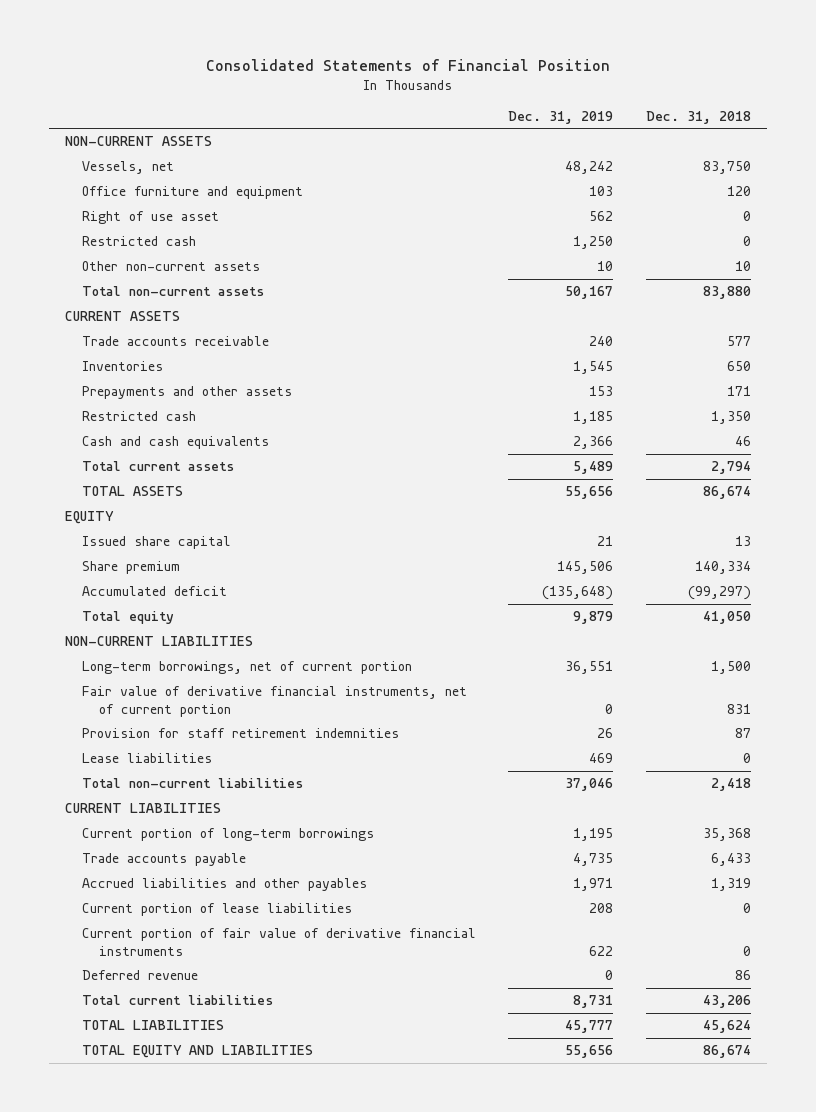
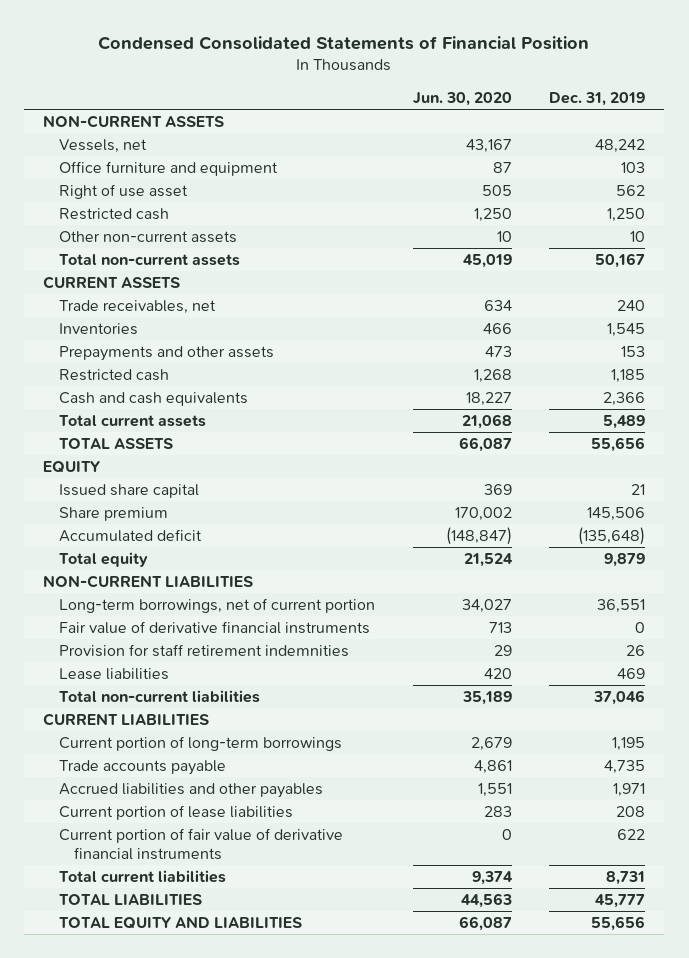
[205,58,610,71] Consolidated Statements of Financial Position -> [98,35,590,50] Condensed Consolidated Statements of Financial Position
[645,110,751,124] Dec. 31, 2018 -> none
none -> [412,92,512,107] Jun. 30, 2020
[81,336,269,347] Trade accounts receivable -> [58,300,216,315] Trade receivables, net
[81,686,467,717] Fair value of derivative financial instruments, net of current portion -> [58,621,370,635] Fair value of derivative financial instruments
[81,970,198,981] Deferred revenue -> none

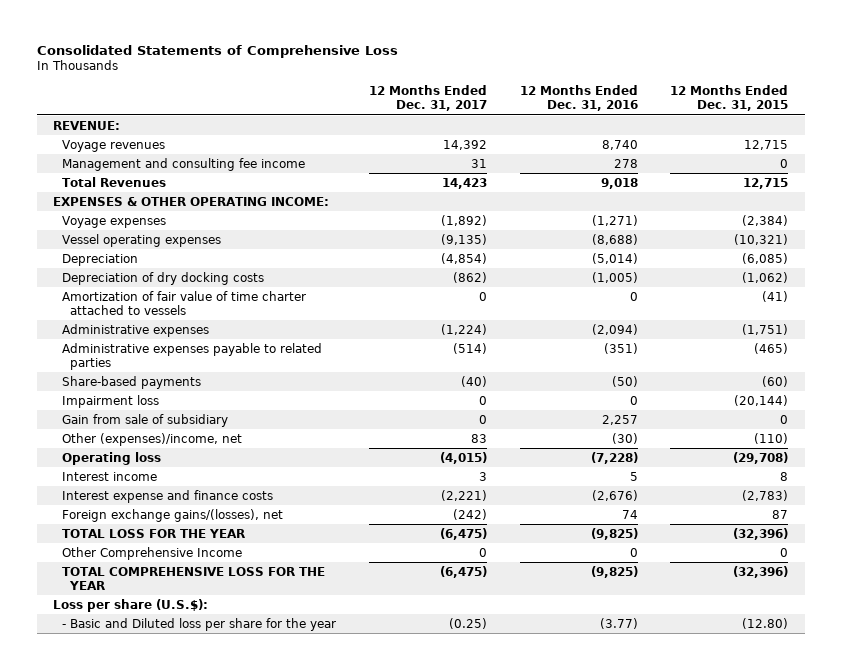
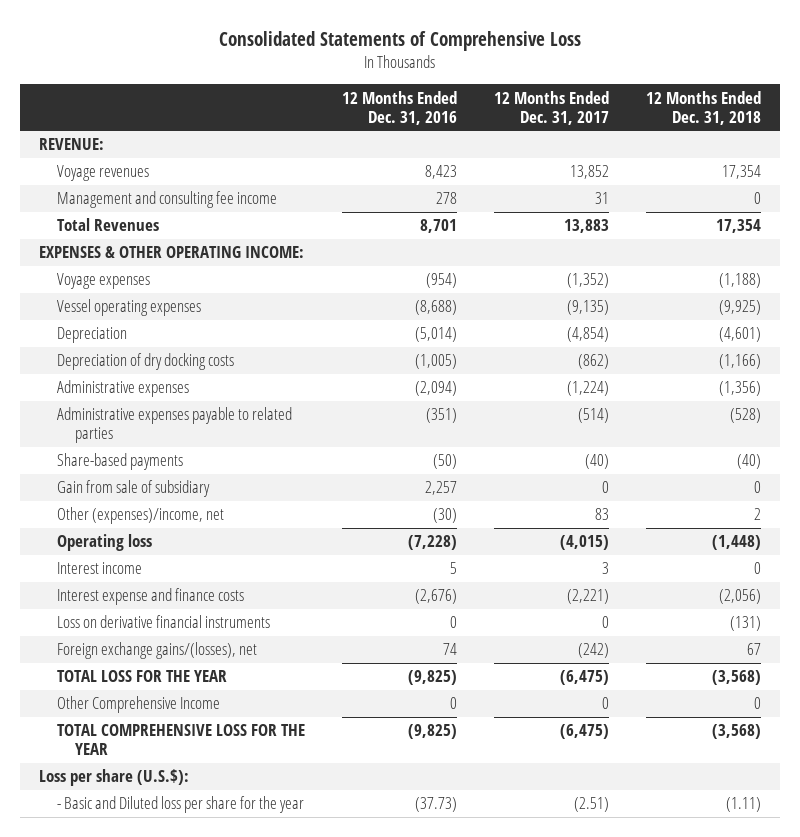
[670,85,789,112] 12 Months Ended Dec. 31, 2015 -> none
none -> [646,90,762,125] 12 Months Ended Dec. 31, 2018
[442,139,487,150] 14,392 -> [569,165,609,180] 13,852
[601,139,638,150] 8,740 -> [424,165,457,180] 8,423
[441,177,487,189] 14,423 -> [563,219,609,234] 13,883
[600,177,638,189] 9,018 -> [419,219,457,234] 8,701
[440,214,487,226] (1,892) -> [566,273,609,289] (1,352)
[591,214,638,226] (1,271) -> [425,273,457,289] (954)
[61,290,306,315] Amortization of fair value of time charter attached to vessels -> none
[61,394,159,408] Impairment loss -> none
none -> [56,615,270,629] Loss on derivative financial instruments
[448,617,487,629] (0.25) -> [573,797,609,813] (2.51)
[599,617,638,629] (3.77) -> [414,797,457,813] (37.73)

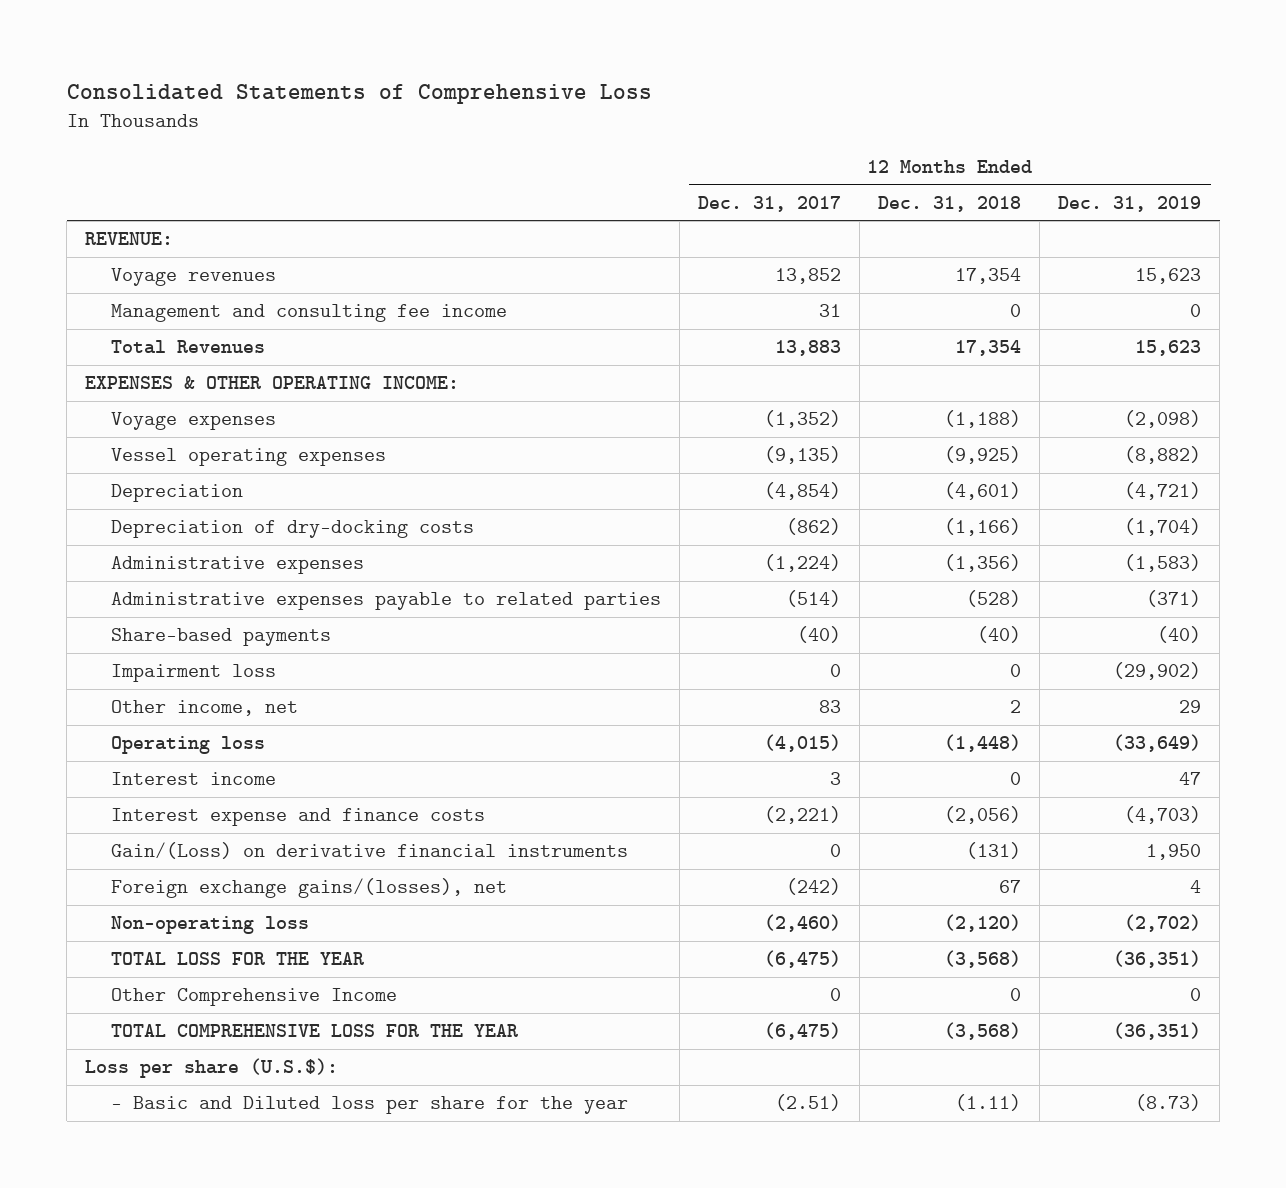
[341,90,457,125] 12 Months Ended Dec. 31, 2016 -> none
none -> [1058,195,1202,212] Dec. 31, 2019
[56,353,234,371] Depreciation of dry docking costs -> [111,520,475,539] Depreciation of dry-docking costs
[56,480,210,498] Gain from sale of subsidiary -> none
none -> [111,664,277,683] Impairment loss
[56,507,224,525] Other (expenses)/income, net -> [111,700,299,717] Other income, net
[56,615,270,629] Loss on derivative financial instruments -> [111,842,629,860] Gain/(Loss) on derivative financial instruments
none -> [111,916,310,935] Non-operating loss

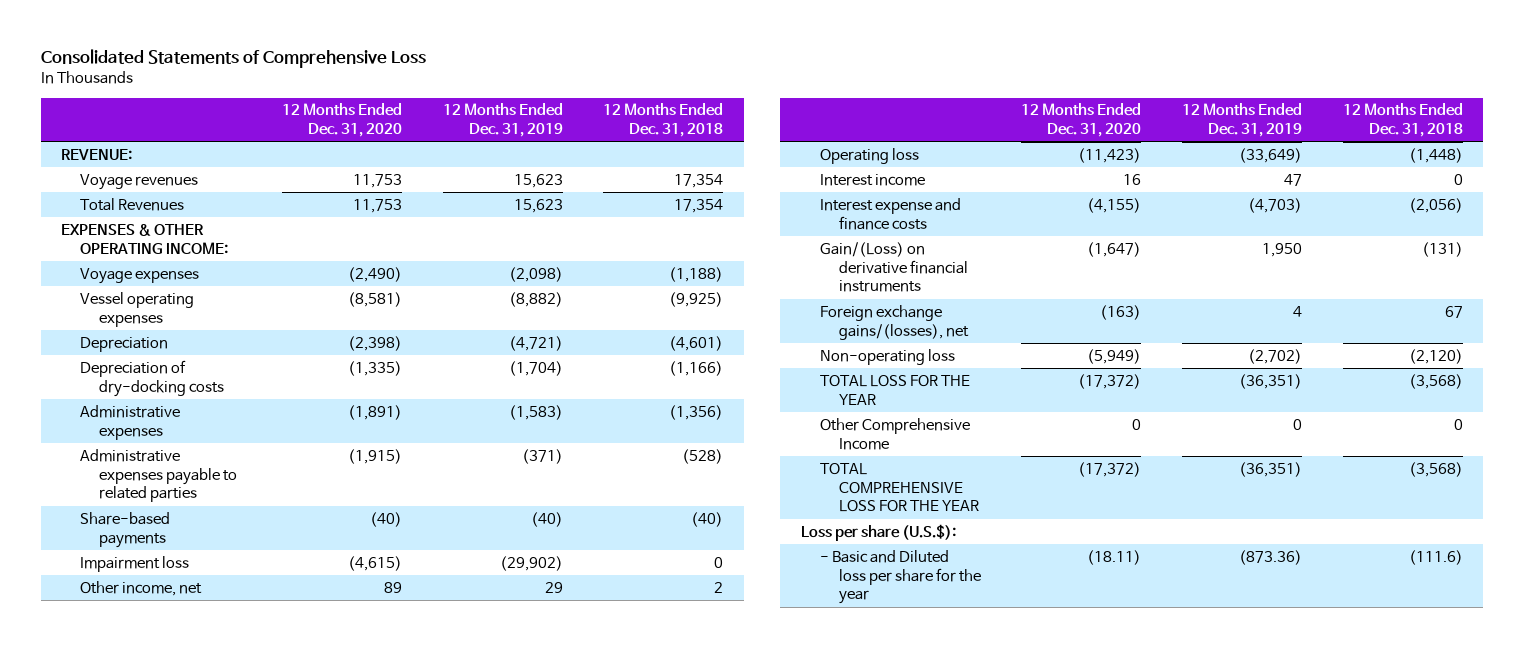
[698,195,842,212] Dec. 31, 2017 -> none
none -> [281,103,402,138] 12 Months Ended Dec. 31, 2020
[111,304,508,323] Management and consulting fee income -> none
[955,1094,1022,1112] (1.11) -> [1409,549,1464,565] (111.6)
[1135,1094,1202,1112] (8.73) -> [1239,549,1303,565] (873.36)

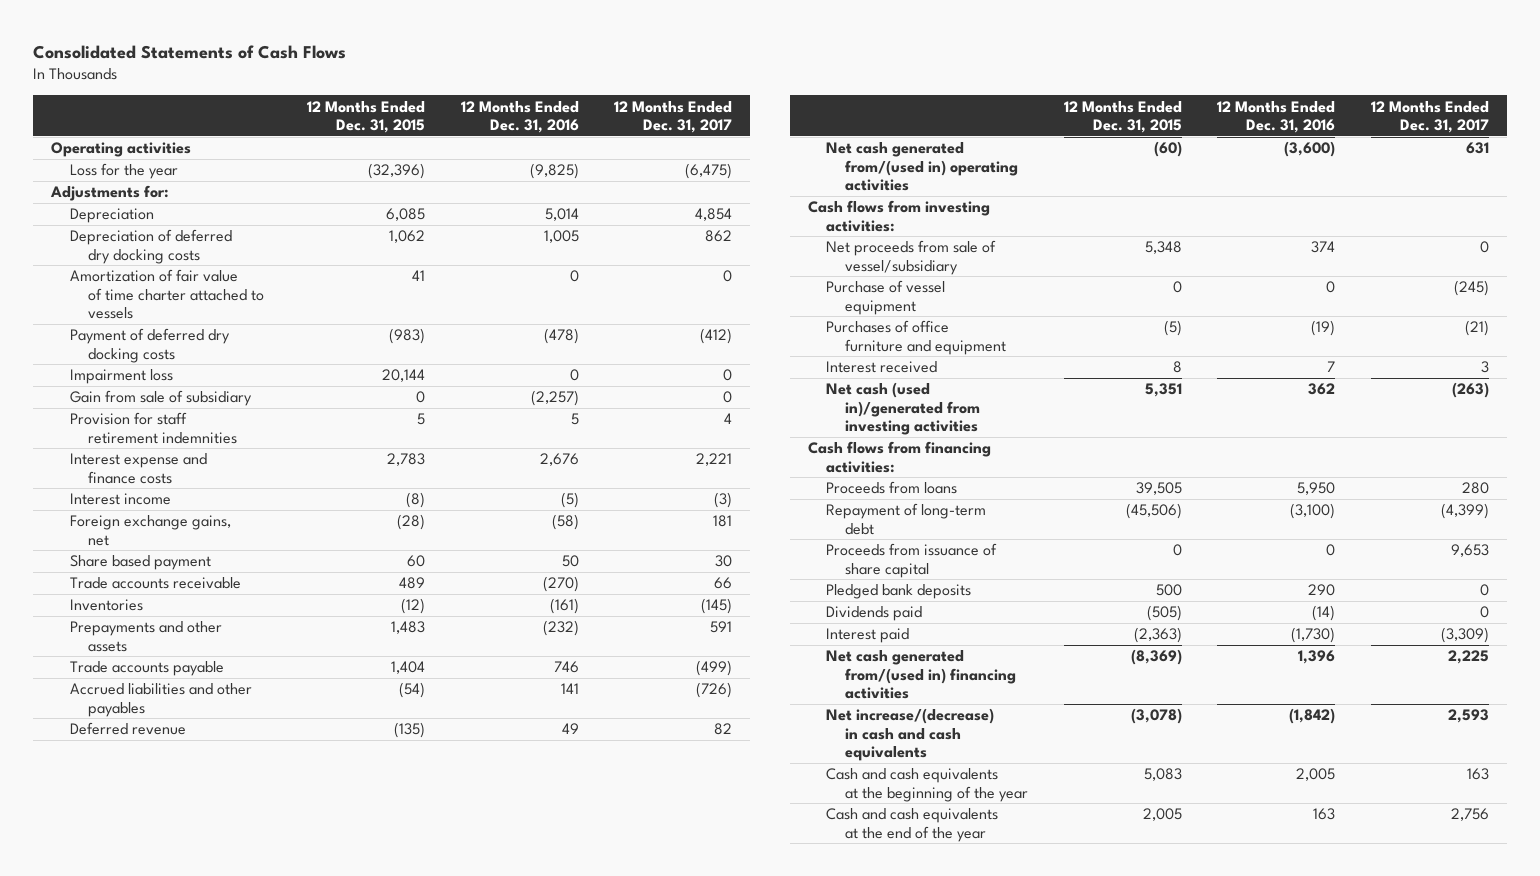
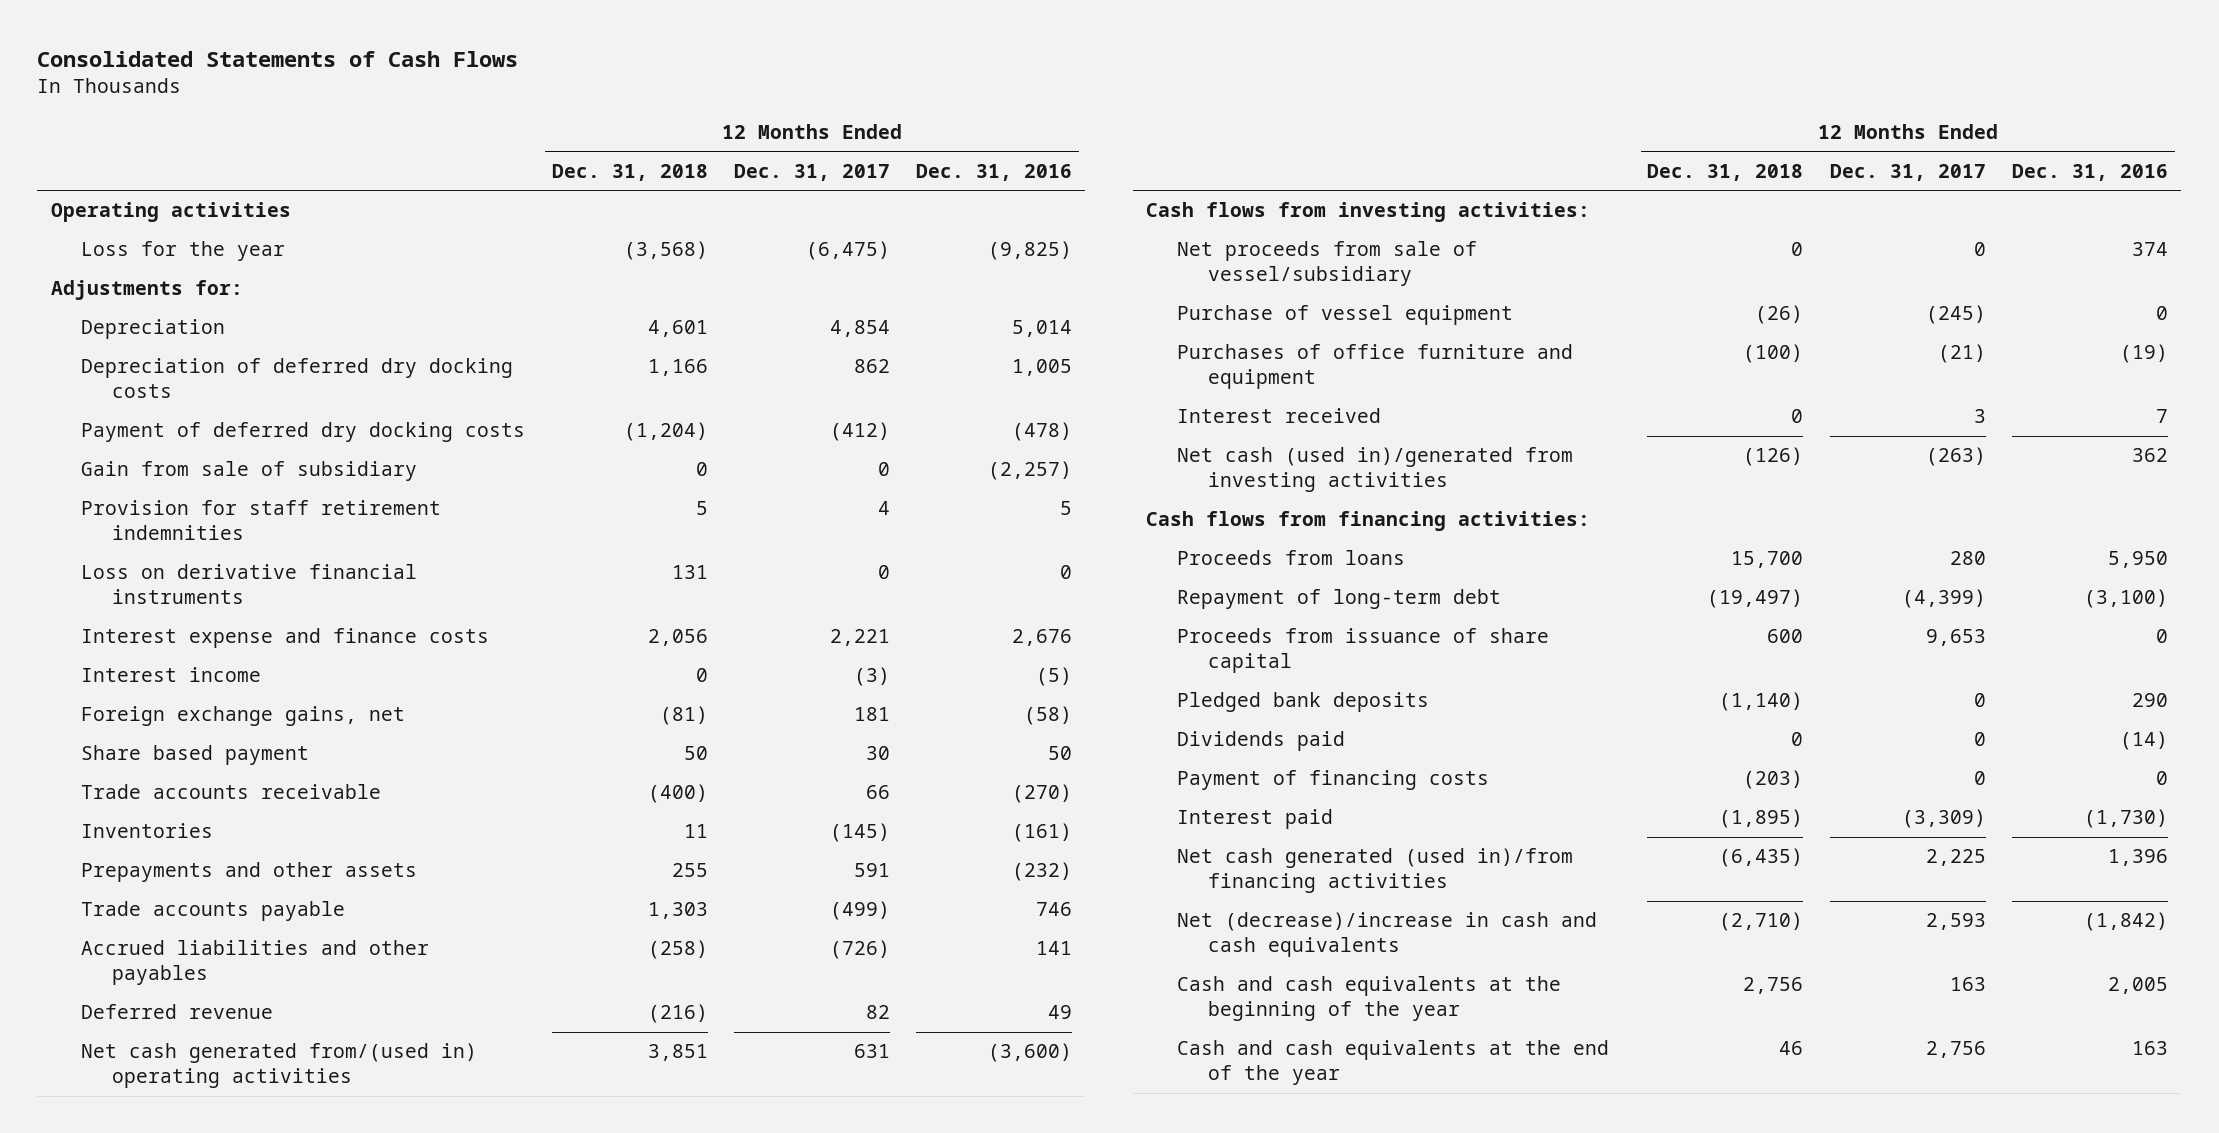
[307,100,426,133] 12 Months Ended Dec. 31, 2015 -> none
none -> [551,163,708,181] Dec. 31, 2018
[69,269,265,319] Amortization of fair value of time charter attached to vessels -> none
[69,369,173,385] Impairment loss -> none
none -> [81,564,418,605] Loss on derivative financial instruments
none -> [1177,770,1490,791] Payment of financing costs
[826,650,1017,699] Net cash generated from/(used in) financing activities -> [1177,848,1574,894] Net cash generated (used in)/from financing activities
[826,708,995,761] Net increase/(decrease) in cash and cash equivalents -> [1177,912,1598,958] Net (decrease)/increase in cash and cash equivalents

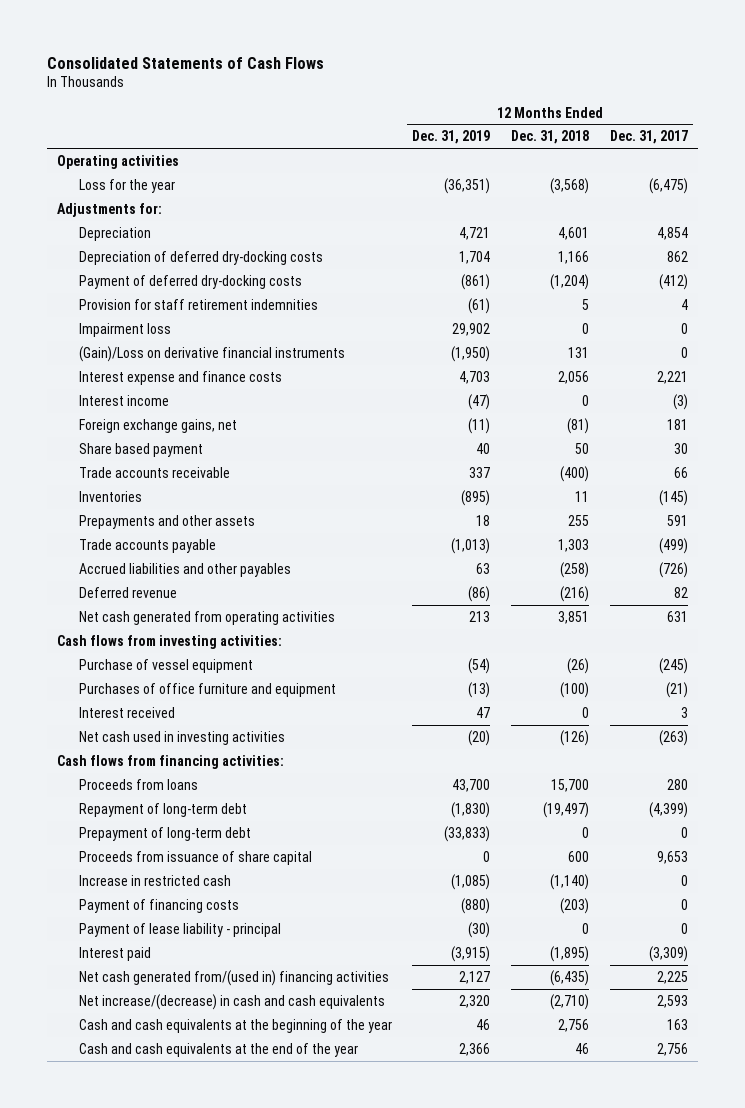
[916,163,1073,181] Dec. 31, 2016 -> none
none -> [412,130,491,145] Dec. 31, 2019
[81,461,418,482] Gain from sale of subsidiary -> none
[81,358,514,399] Depreciation of deferred dry docking costs -> [78,250,323,265] Depreciation of deferred dry-docking costs
[81,422,526,443] Payment of deferred dry docking costs -> [78,274,302,289] Payment of deferred dry-docking costs
none -> [78,322,171,337] Impairment loss
[81,564,418,605] Loss on derivative financial instruments -> [78,345,345,362] (Gain)/Loss on derivative financial instruments
[81,1043,478,1089] Net cash generated from/(used in) operating activities -> [78,610,335,625] Net cash generated from operating activities
[1177,241,1478,287] Net proceeds from sale of vessel/subsidiary -> none
[1177,447,1574,493] Net cash (used in)/generated from investing activities -> [78,730,285,745] Net cash used in investing activities
none -> [78,826,251,841] Prepayment of long-term debt
[1177,731,1346,752] Dividends paid -> none
[1177,692,1430,713] Pledged bank deposits -> [78,874,231,886] Increase in restricted cash
none -> [78,922,281,937] Payment of lease liability - principal
[1177,848,1574,894] Net cash generated (used in)/from financing activities -> [78,969,389,986] Net cash generated from/(used in) financing activities
[1177,912,1598,958] Net (decrease)/increase in cash and cash equivalents -> [78,993,385,1010] Net increase/(decrease) in cash and cash equivalents

